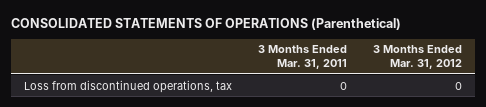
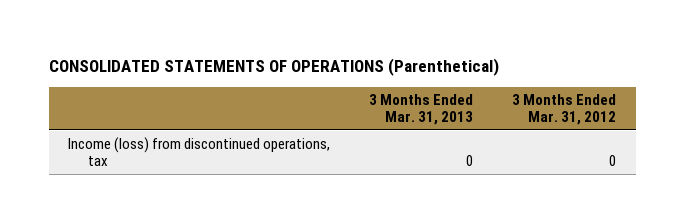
[257,45,347,70] 3 Months Ended Mar. 31, 2011 -> none
none -> [369,93,474,126] 3 Months Ended Mar. 31, 2013
[23,79,232,93] Loss from discontinued operations, tax -> [68,136,331,167] Income (loss) from discontinued operations, tax

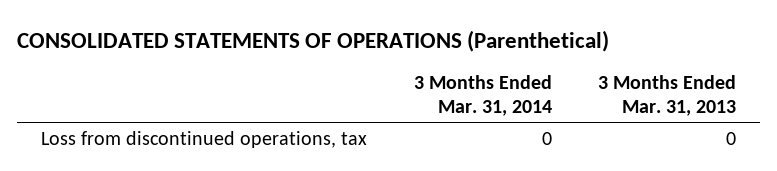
[512,93,617,126] 3 Months Ended Mar. 31, 2012 -> none
none -> [413,75,552,116] 3 Months Ended Mar. 31, 2014
[68,136,331,167] Income (loss) from discontinued operations, tax -> [40,130,367,148] Loss from discontinued operations, tax

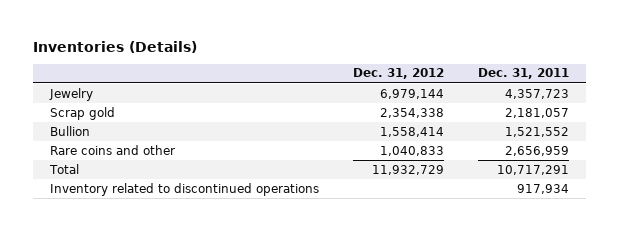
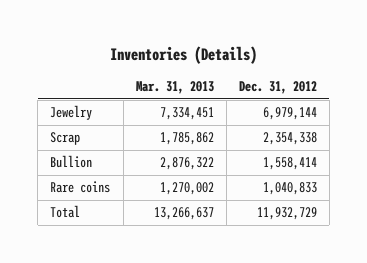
[478,68,570,80] Dec. 31, 2011 -> none
none -> [135,81,214,95] Mar. 31, 2013
[50,106,116,120] Scrap gold -> [50,132,81,146] Scrap
[50,144,176,155] Rare coins and other -> [50,181,111,194] Rare coins
[50,182,320,196] Inventory related to discontinued operations -> none

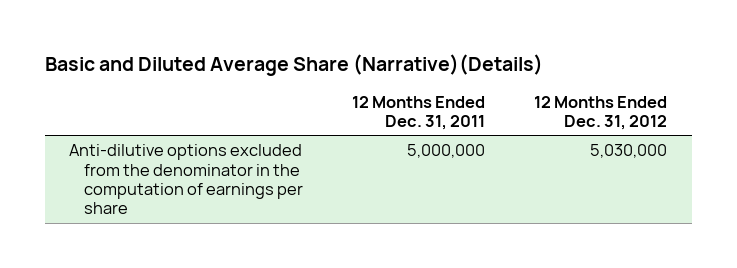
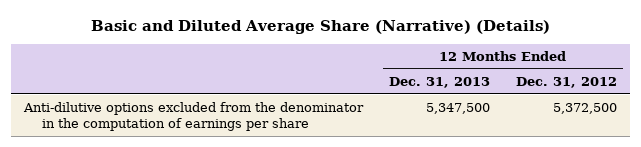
[44,53,543,76] Basic and Diluted Average Share (Narrative)(Details) -> [90,20,550,35] Basic and Diluted Average Share (Narrative) (Details)
[352,95,486,131] 12 Months Ended Dec. 31, 2011 -> none
none -> [389,77,491,89] Dec. 31, 2013
[590,144,668,159] 5,030,000 -> [552,103,617,115] 5,372,500

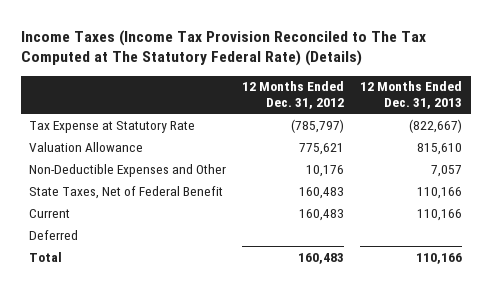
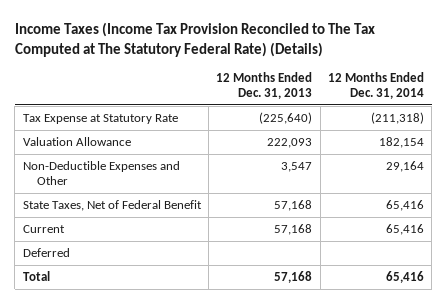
[242,81,345,110] 12 Months Ended Dec. 31, 2012 -> none
none -> [327,72,424,99] 12 Months Ended Dec. 31, 2014
[409,118,463,133] (822,667) -> [259,112,313,125] (225,640)
[417,142,463,155] 815,610 -> [267,138,313,149] 222,093
[431,164,463,177] 7,057 -> [281,162,313,173] 3,547
[417,186,463,199] 110,166 -> [274,200,313,212] 57,168
[417,208,463,221] 110,166 -> [274,224,313,236] 57,168
[416,252,463,264] 110,166 -> [274,271,313,284] 57,168

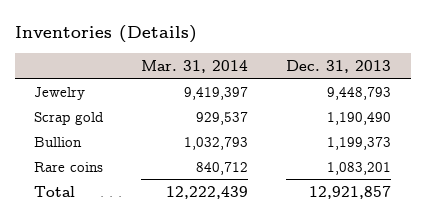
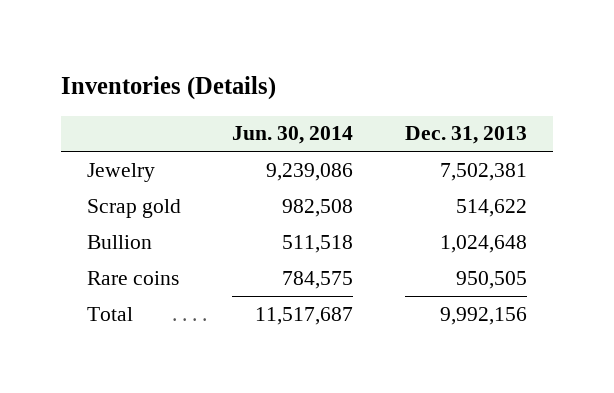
[141,59,249,73] Mar. 31, 2014 -> none
none -> [232,126,354,145] Jun. 30, 2014
[327,86,392,100] 9,448,793 -> [440,162,528,181] 7,502,381
[327,111,392,125] 1,190,490 -> [456,198,528,217] 514,622
[327,136,392,150] 1,199,373 -> [440,234,528,253] 1,024,648
[327,161,392,175] 1,083,201 -> [456,270,528,289] 950,505
[309,185,392,199] 12,921,857 -> [440,306,528,325] 9,992,156

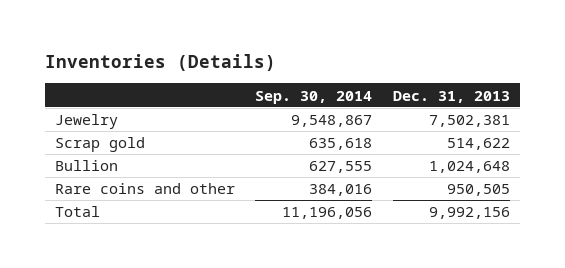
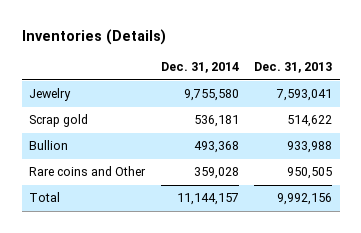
[255,90,373,104] Sep. 30, 2014 -> none
none -> [160,62,239,74] Dec. 31, 2014
[428,115,510,128] 7,502,381 -> [275,89,332,102] 7,593,041
[428,161,510,174] 1,024,648 -> [286,141,332,154] 933,988
[54,183,235,195] Rare coins and other -> [29,166,147,177] Rare coins and Other

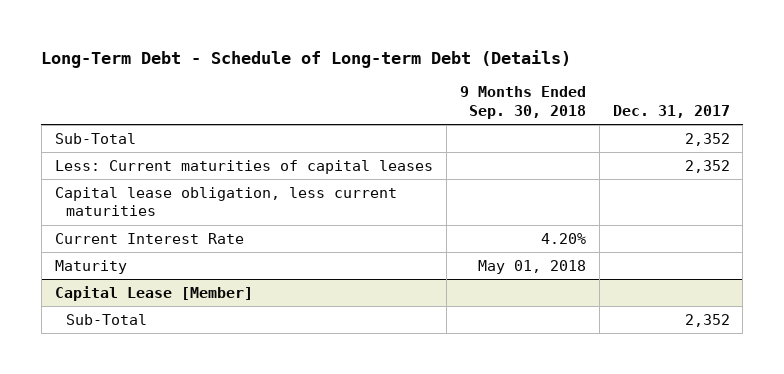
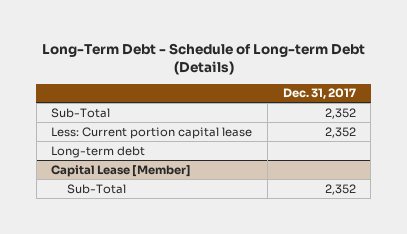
[459,86,586,119] 9 Months Ended Sep. 30, 2018 -> none
[54,232,244,244] Current Interest Rate -> none
[54,259,127,274] Maturity -> none
[54,159,433,174] Less: Current maturities of capital leases -> [51,126,253,139] Less: Current portion capital lease
[54,186,397,217] Capital lease obligation, less current maturities -> [51,145,146,158] Long-term debt

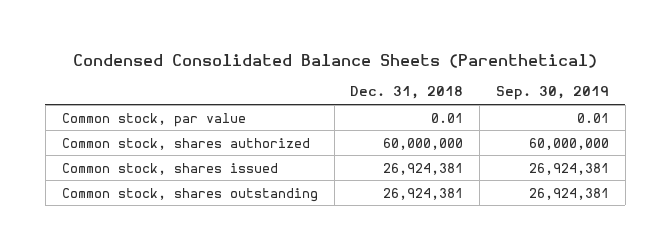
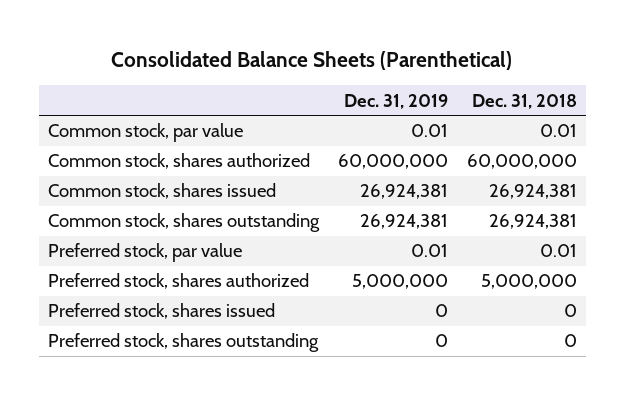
[73,53,598,68] Condensed Consolidated Balance Sheets (Parenthetical) -> [111,51,513,71] Consolidated Balance Sheets (Parenthetical)
[495,86,609,101] Sep. 30, 2019 -> none
none -> [343,93,448,109] Dec. 31, 2019
none -> [48,243,243,263] Preferred stock, par value
none -> [48,273,310,290] Preferred stock, shares authorized
none -> [48,303,276,320] Preferred stock, shares issued
none -> [48,333,320,353] Preferred stock, shares outstanding

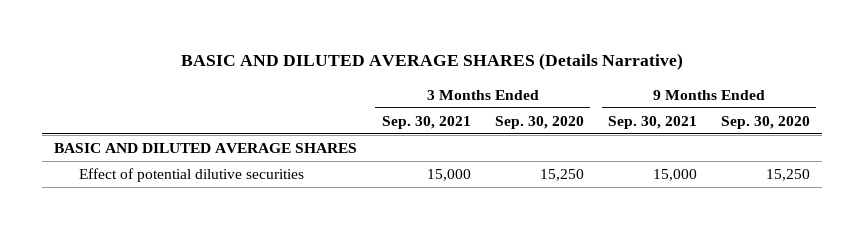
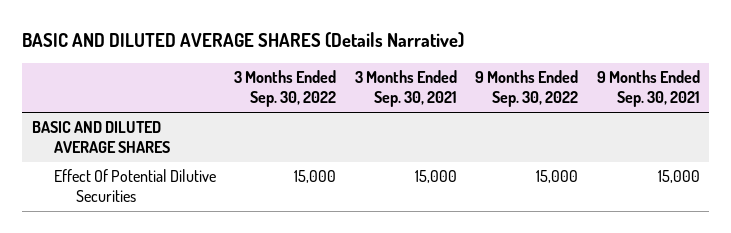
[494,115,584,129] Sep. 30, 2020 -> none
[720,115,810,129] Sep. 30, 2020 -> none
none -> [234,70,337,108] 3 Months Ended Sep. 30, 2022
none -> [475,70,579,108] 9 Months Ended Sep. 30, 2022
[78,168,304,183] Effect of potential dilutive securities -> [53,169,216,203] Effect Of Potential Dilutive Securities

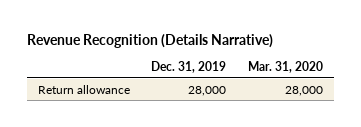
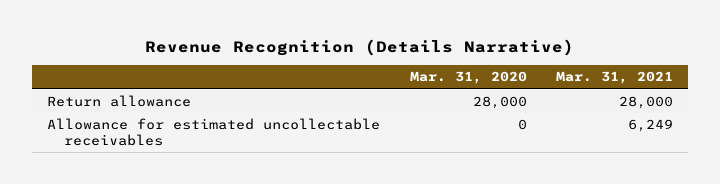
[151,61,227,74] Dec. 31, 2019 -> none
none -> [556,71,674,85] Mar. 31, 2021
none -> [46,118,380,147] Allowance for estimated uncollectable receivables

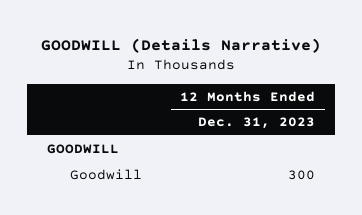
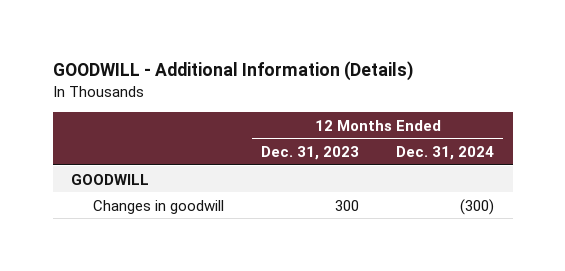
[41,37,322,53] GOODWILL (Details Narrative) -> [52,61,413,82] GOODWILL - Additional Information (Details)
none -> [396,145,495,160] Dec. 31, 2024
[69,169,142,181] Goodwill -> [92,199,224,214] Changes in goodwill

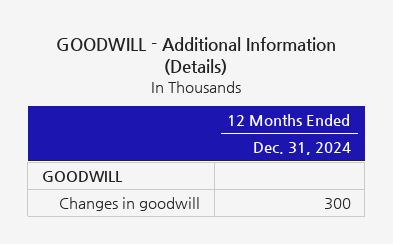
[261,145,360,160] Dec. 31, 2023 -> none
[460,198,495,215] (300) -> [323,197,351,210] 300

